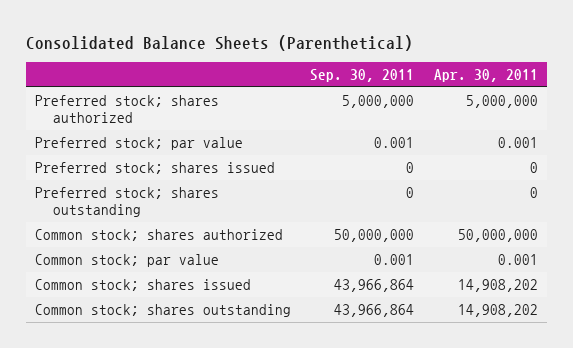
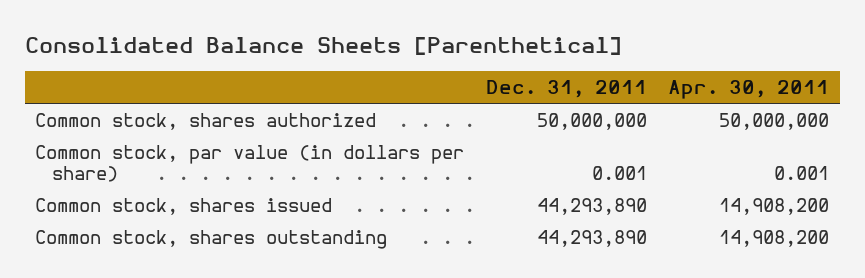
[25,34,413,51] Consolidated Balance Sheets (Parenthetical) -> [24,37,622,56] Consolidated Balance Sheets [Parenthetical]
[310,69,415,83] Sep. 30, 2011 -> none
none -> [485,80,647,99] Dec. 31, 2011
[35,94,220,124] Preferred stock; shares authorized -> none
[35,136,244,150] Preferred stock; par value -> none
[35,161,276,174] Preferred stock; shares issued -> none
[35,186,220,218] Preferred stock; shares outstanding -> none
[35,228,284,241] Common stock; shares authorized -> [35,112,377,130] Common stock, shares authorized
[35,253,220,267] Common stock; par value -> [35,144,465,182] Common stock, par value (in dollars per share)
[35,278,252,291] Common stock; shares issued -> [35,197,333,215] Common stock, shares issued
[457,278,538,292] 14,908,202 -> [719,197,830,215] 14,908,200
[35,303,292,317] Common stock; shares outstanding -> [35,229,388,249] Common stock, shares outstanding
[457,303,538,317] 14,908,202 -> [719,229,830,247] 14,908,200

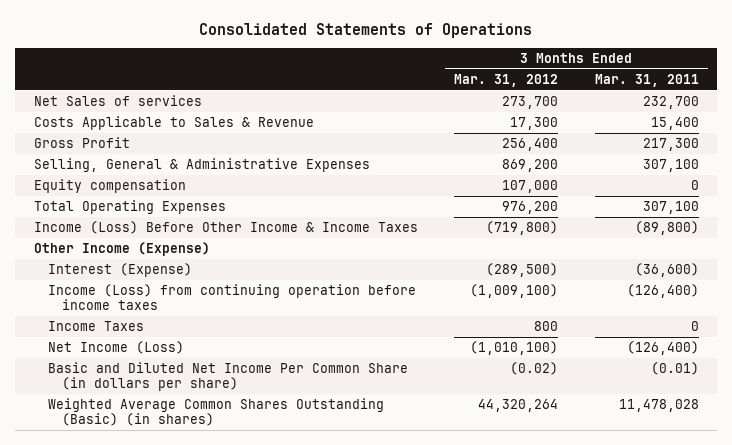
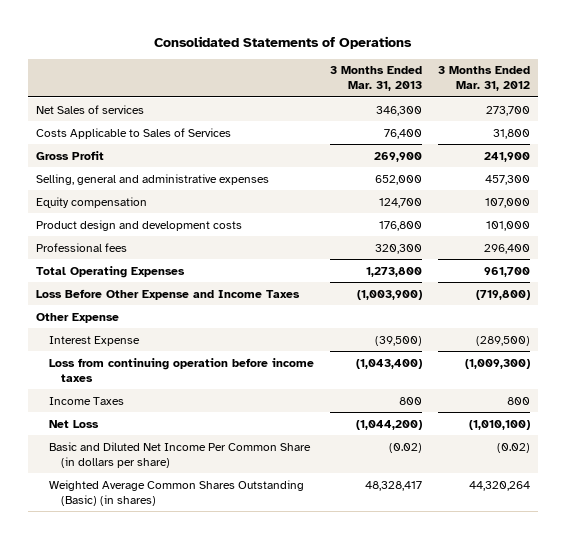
[594,74,699,88] Mar. 31, 2011 -> none
none -> [329,66,422,92] 3 Months Ended Mar. 31, 2013
[33,116,314,131] Costs Applicable to Sales & Revenue -> [36,127,232,139] Costs Applicable to Sales of Services
[510,117,559,131] 17,300 -> [492,128,530,139] 31,800
[502,138,559,152] 256,400 -> [483,151,530,162] 241,900
[33,158,370,173] Selling, General & Administrative Expenses -> [36,173,270,185] Selling, general and administrative expenses
[502,159,559,173] 869,200 -> [484,174,530,185] 457,300
none -> [36,219,243,231] Product design and development costs
none -> [36,242,128,252] Professional fees
[502,201,559,215] 976,200 -> [483,266,530,277] 961,700
[33,221,418,235] Income (Loss) Before Other Income & Income Taxes -> [36,288,301,300] Loss Before Other Expense and Income Taxes
[33,242,210,257] Other Income (Expense) -> [36,312,120,323] Other Expense
[47,263,192,278] Interest (Expense) -> [48,335,140,346] Interest Expense
[47,284,416,311] Income (Loss) from continuing operation before income taxes -> [48,357,314,382] Loss from continuing operation before income taxes
[470,284,559,299] (1,009,100) -> [464,358,530,369] (1,009,300)
[47,341,184,355] Net Income (Loss) -> [48,419,99,428] Net Loss

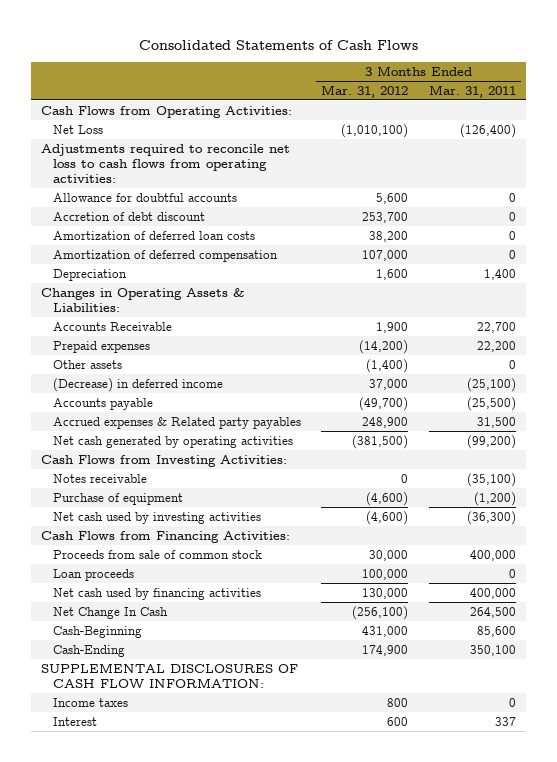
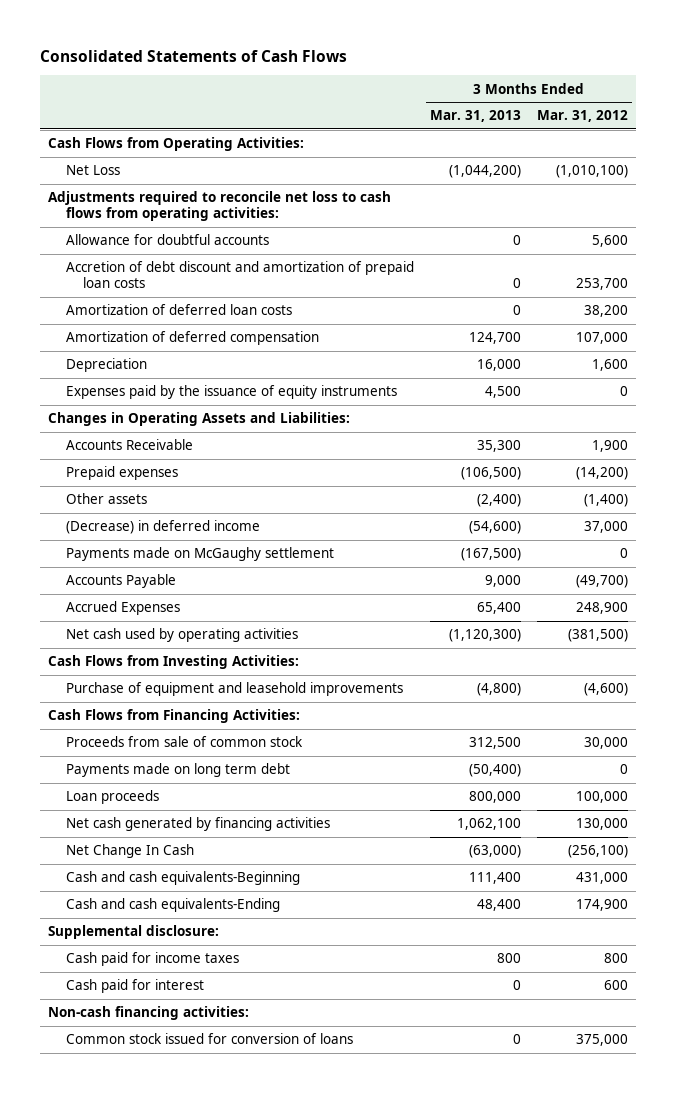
[429,84,517,98] Mar. 31, 2011 -> none
none -> [430,110,522,123] Mar. 31, 2013
[52,211,205,221] Accretion of debt discount -> [65,261,414,289] Accretion of debt discount and amortization of prepaid loan costs
none -> [65,385,397,400] Expenses paid by the issuance of equity instruments
[41,287,246,312] Changes in Operating Assets & Liabilities: -> [48,412,351,427] Changes in Operating Assets and Liabilities:
none -> [65,547,334,562] Payments made on McGaughy settlement
[52,397,153,410] Accounts payable -> [65,574,176,589] Accounts Payable
[52,416,301,429] Accrued expenses & Related party payables -> [65,601,180,616] Accrued Expenses
[52,435,293,448] Net cash generated by operating activities -> [65,628,298,643] Net cash used by operating activities
[52,473,147,483] Notes receivable -> none
[52,511,261,524] Net cash used by investing activities -> none
[52,492,183,505] Purchase of equipment -> [65,682,403,697] Purchase of equipment and leasehold improvements
none -> [65,763,290,778] Payments made on long term debt
[52,587,261,600] Net cash used by financing activities -> [65,817,330,832] Net cash generated by financing activities
[52,625,142,638] Cash-Beginning -> [65,871,300,886] Cash and cash equivalents-Beginning
[52,644,125,657] Cash-Ending -> [65,898,280,913] Cash and cash equivalents-Ending
[41,662,299,688] SUPPLEMENTAL DISCLOSURES OF CASH FLOW INFORMATION: -> [48,925,220,940] Supplemental disclosure:
[52,697,128,707] Income taxes -> [65,952,239,967] Cash paid for income taxes
[52,716,97,726] Interest -> [65,979,204,994] Cash paid for interest
none -> [48,1006,250,1021] Non-cash financing activities:
none -> [65,1033,353,1045] Common stock issued for conversion of loans

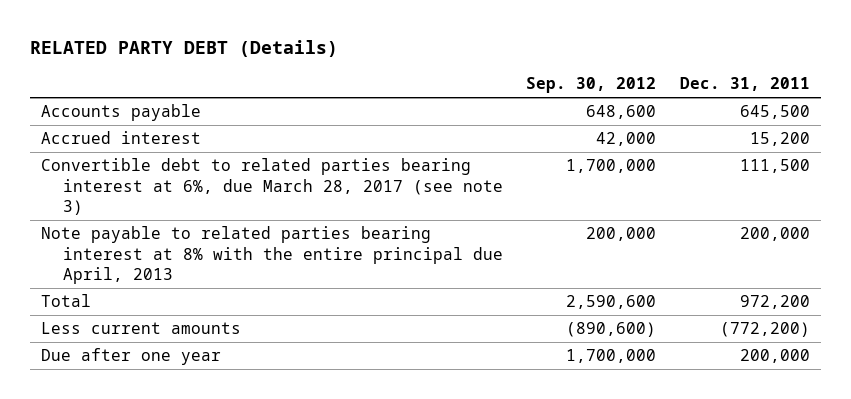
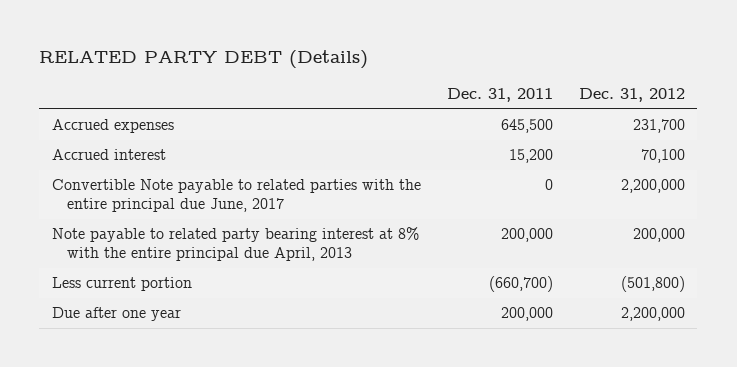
[526,77,657,94] Sep. 30, 2012 -> none
none -> [578,88,685,103] Dec. 31, 2012
[41,104,202,122] Accounts payable -> [52,119,175,134] Accrued expenses
[41,294,92,308] Total -> none
[41,158,503,215] Convertible debt to related parties bearing interest at 6%, due March 28, 2017 (see note 3) -> [52,179,422,213] Convertible Note payable to related parties with the entire principal due June, 2017
[739,159,810,174] 111,500 -> [544,179,553,191] 0
[41,226,503,284] Note payable to related parties bearing interest at 8% with the entire principal due April, 2013 -> [52,227,420,262] Note payable to related party bearing interest at 8% with the entire principal due April, 2013
[41,322,242,335] Less current amounts -> [52,277,193,292] Less current portion
[719,322,810,338] (772,200) -> [488,276,553,293] (660,700)

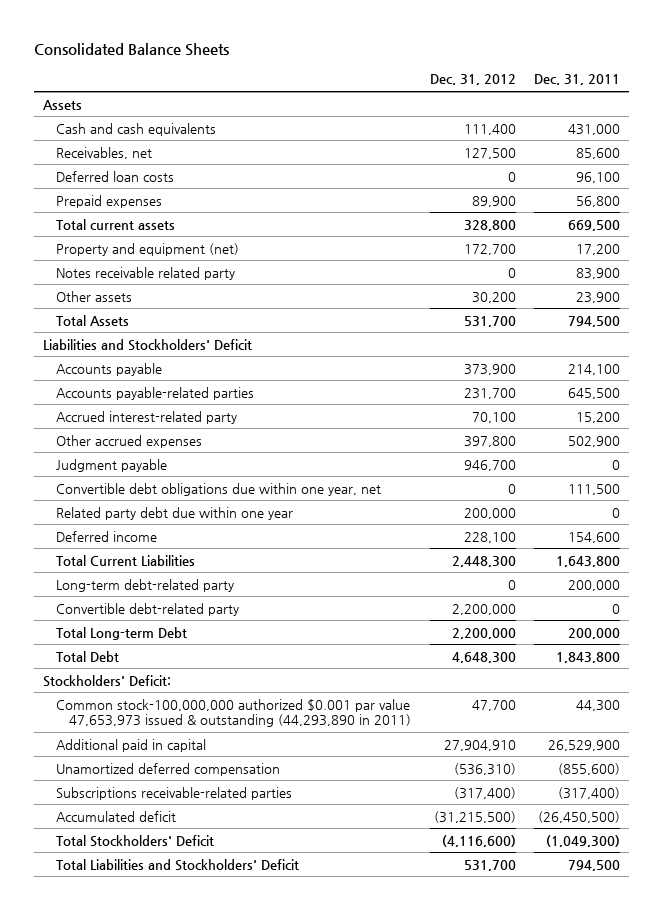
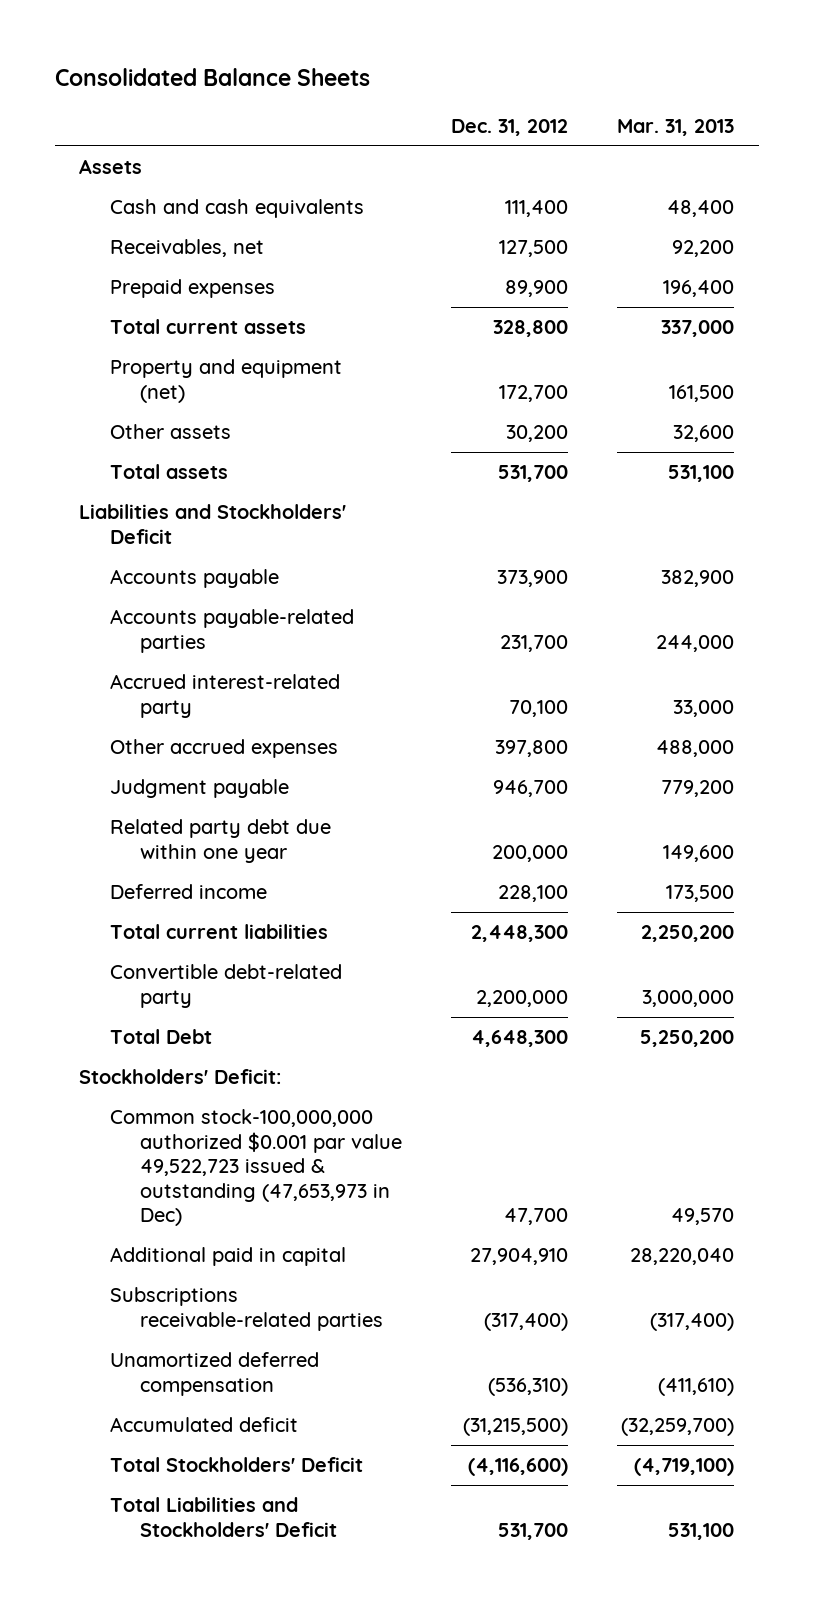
[533,74,620,86] Dec. 31, 2011 -> none
none -> [616,118,734,136] Mar. 31, 2013
[56,170,175,182] Deferred loan costs -> none
[56,266,236,280] Notes receivable related party -> none
[56,314,130,326] Total Assets -> [109,464,228,480] Total assets
[56,482,382,496] Convertible debt obligations due within one year, net -> none
[56,578,235,592] Long-term debt-related party -> none
[56,554,196,566] Total Current Liabilities -> [109,924,328,940] Total current liabilities
[56,626,188,640] Total Long-term Debt -> none
[56,698,412,727] Common stock-100,000,000 authorized $0.001 par value 47,653,973 issued & outstanding (44,293,890 in 2011) -> [109,1109,402,1227] Common stock-100,000,000 authorized $0.001 par value 49,522,723 issued & outstanding (47,653,973 in Dec)
[56,762,281,776] Unamortized deferred compensation -> [109,1352,319,1396] Unamortized deferred compensation

